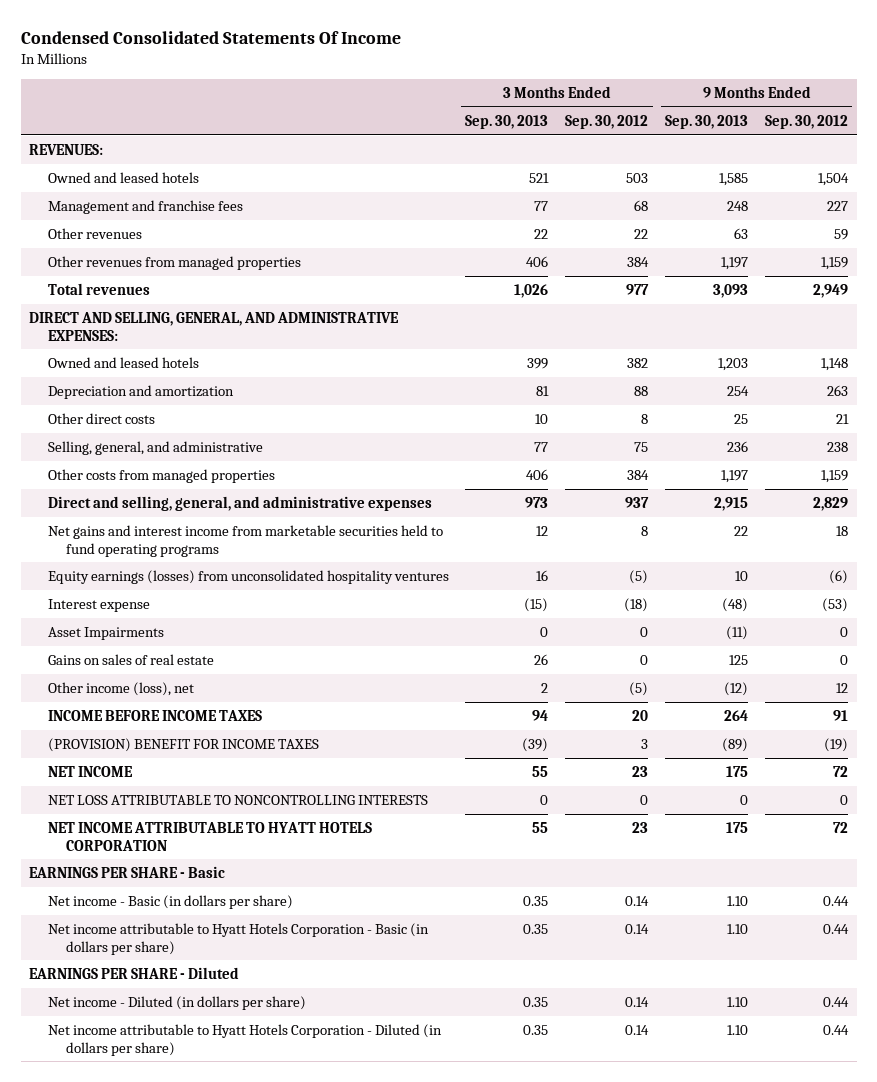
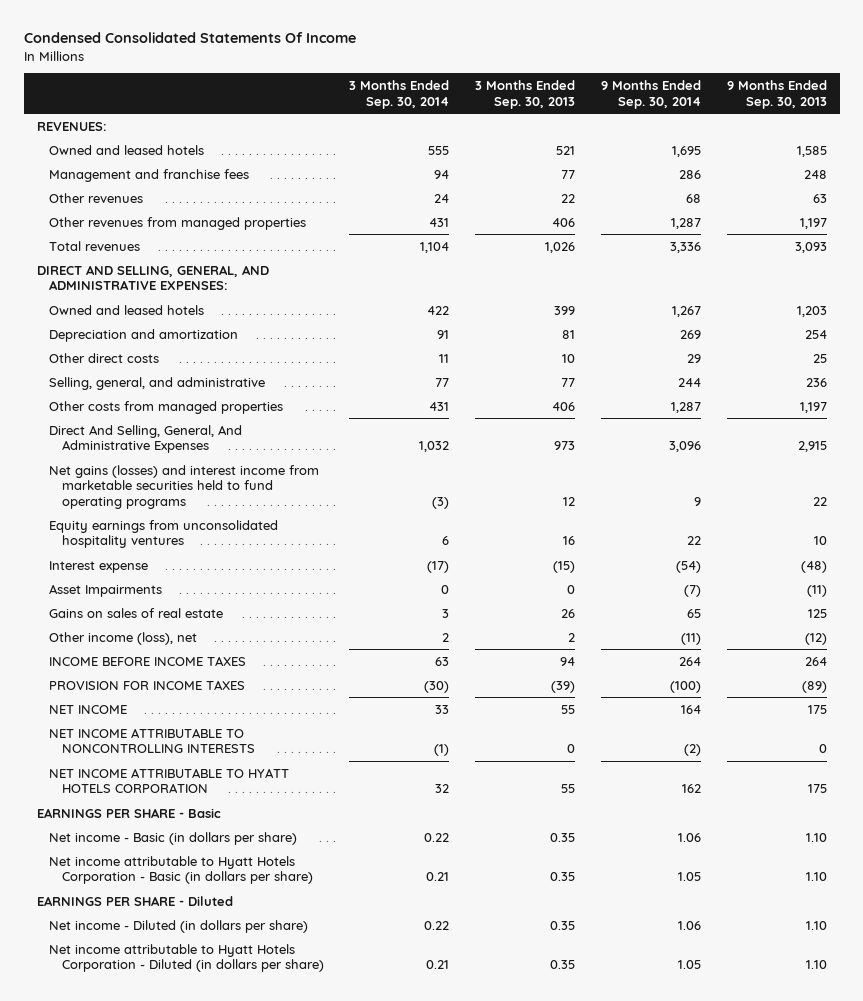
[565,114,649,129] Sep. 30, 2012 -> none
[765,114,849,129] Sep. 30, 2012 -> none
none -> [349,80,450,109] 3 Months Ended Sep. 30, 2014
none -> [600,80,701,109] 9 Months Ended Sep. 30, 2014
[47,495,432,511] Direct and selling, general, and administrative expenses -> [49,424,243,454] Direct And Selling, General, And Administrative Expenses
[47,524,443,557] Net gains and interest income from marketable securities held to fund operating programs -> [49,464,320,509] Net gains (losses) and interest income from marketable securities held to fund operating programs
[47,569,449,584] Equity earnings (losses) from unconsolidated hospitality ventures -> [49,519,279,549] Equity earnings from unconsolidated hospitality ventures
[47,737,319,752] (PROVISION) BENEFIT FOR INCOME TAXES -> [49,679,246,690] PROVISION FOR INCOME TAXES
[47,794,428,805] NET LOSS ATTRIBUTABLE TO NONCONTROLLING INTERESTS -> [49,727,255,754] NET INCOME ATTRIBUTABLE TO NONCONTROLLING INTERESTS

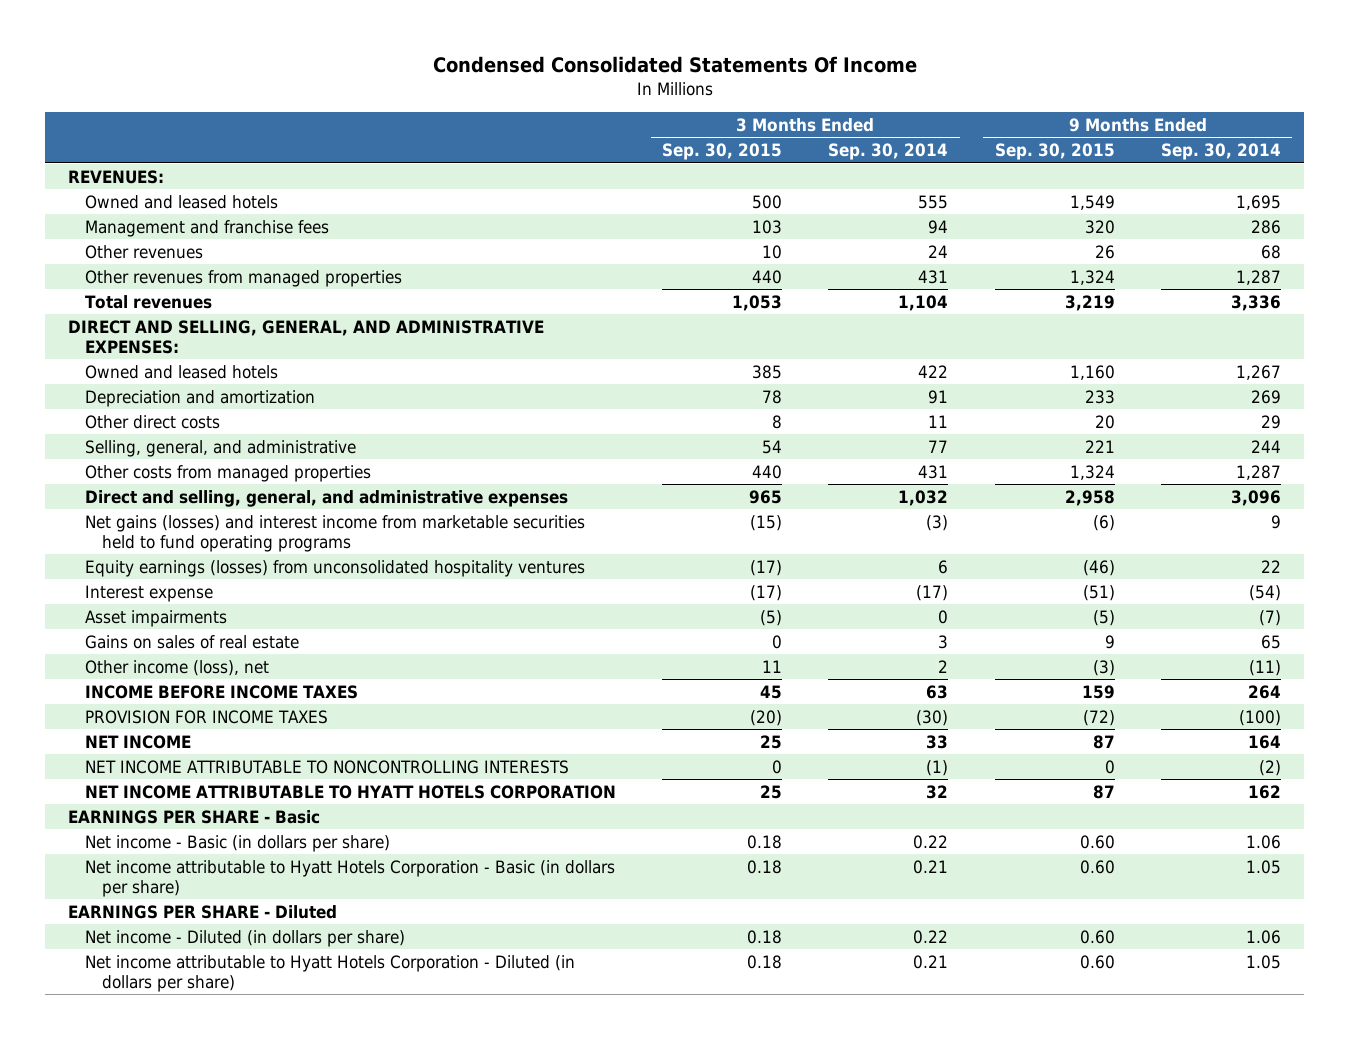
[475,80,576,109] 3 Months Ended Sep. 30, 2013 -> none
[726,80,827,109] 9 Months Ended Sep. 30, 2013 -> none
none -> [662,143,783,161] Sep. 30, 2015
none -> [994,143,1115,161] Sep. 30, 2015
[49,424,243,454] Direct And Selling, General, And Administrative Expenses -> [85,489,569,507] Direct and selling, general, and administrative expenses
[49,519,279,549] Equity earnings from unconsolidated hospitality ventures -> [85,559,586,577] Equity earnings (losses) from unconsolidated hospitality ventures
[49,583,163,597] Asset Impairments -> [85,609,228,627] Asset impairments

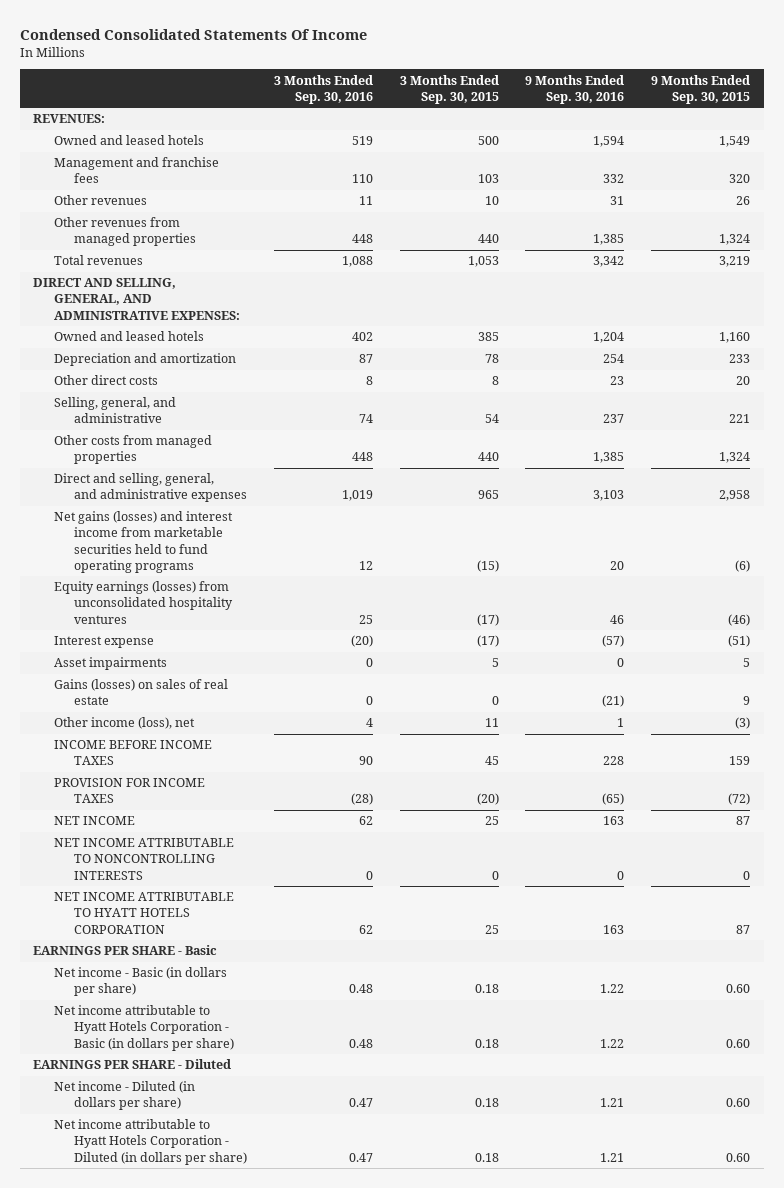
[828,143,949,161] Sep. 30, 2014 -> none
[1160,143,1281,161] Sep. 30, 2014 -> none
none -> [273,74,373,104] 3 Months Ended Sep. 30, 2016
none -> [525,74,625,104] 9 Months Ended Sep. 30, 2016
[760,609,783,626] (5) -> [491,658,499,668] 5
[1092,609,1115,626] (5) -> [743,658,751,668] 5
[85,634,300,649] Gains on sales of real estate -> [53,679,228,706] Gains (losses) on sales of real estate

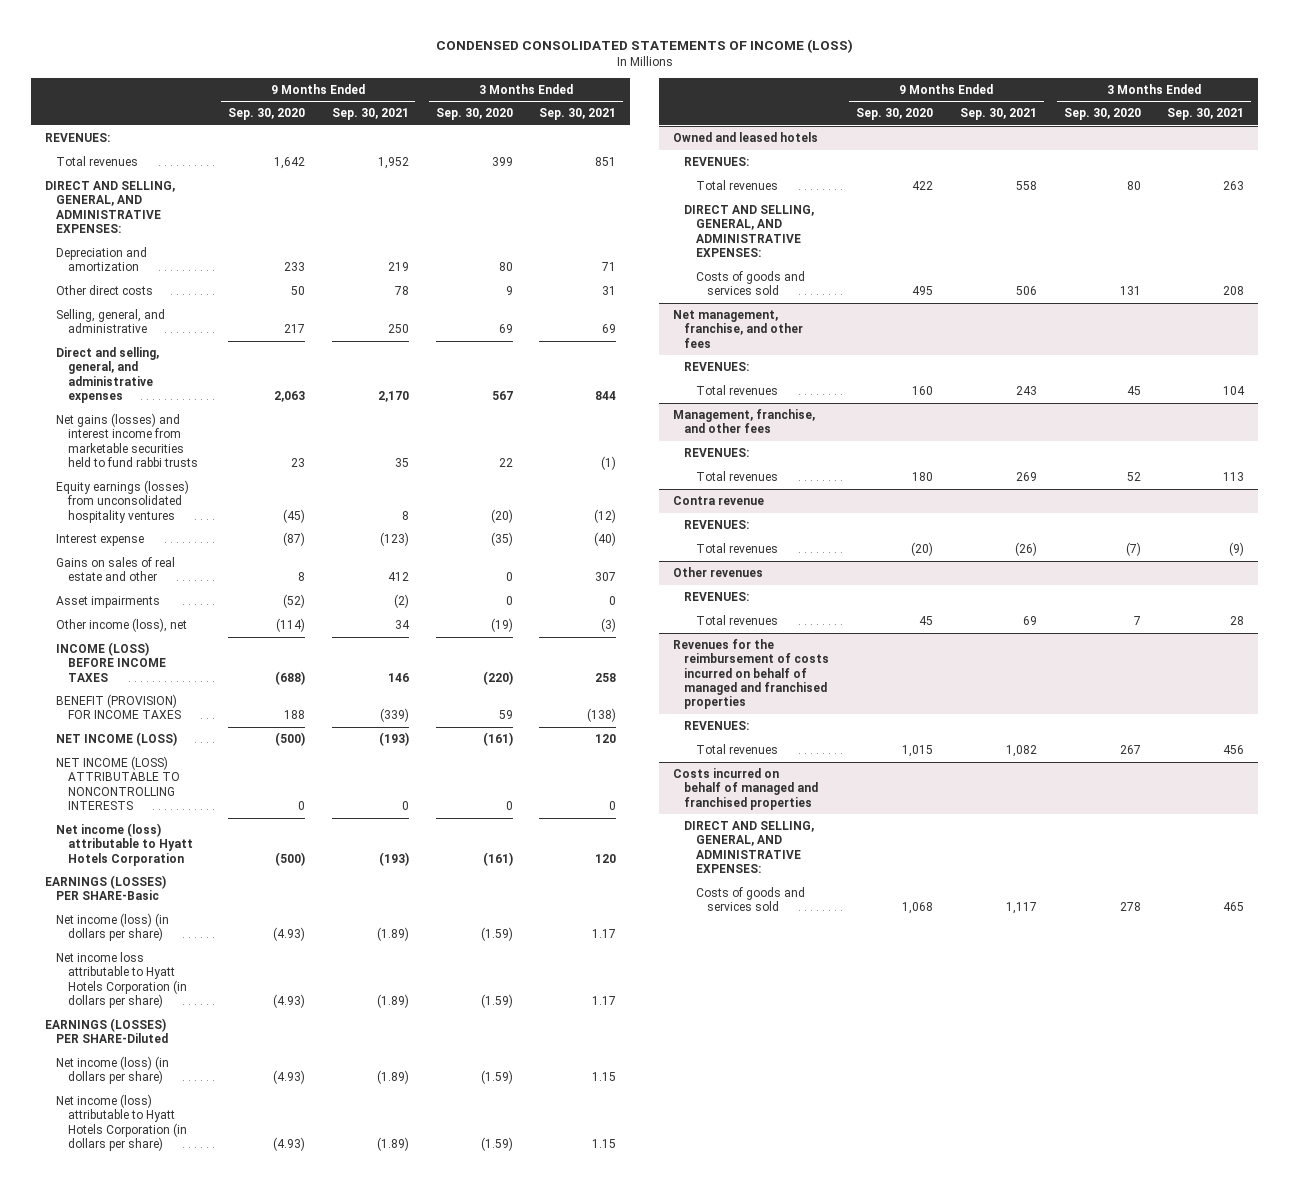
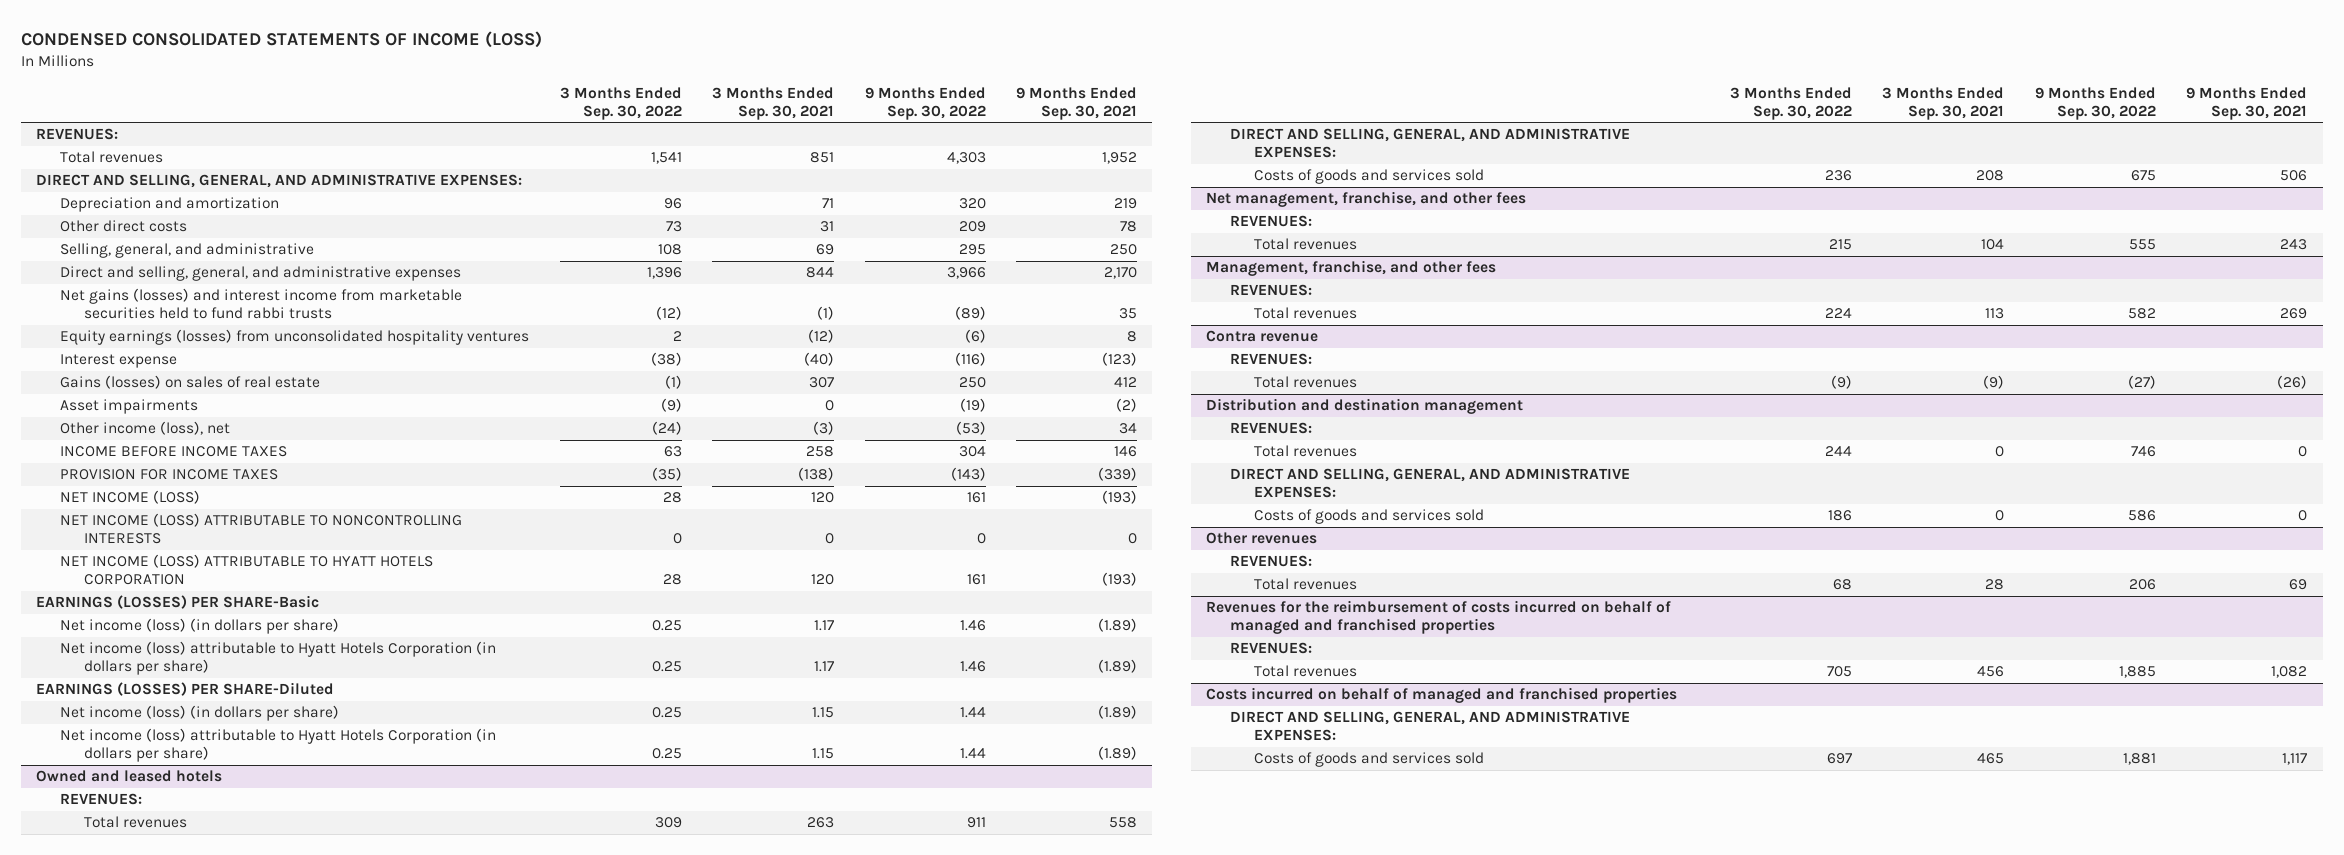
[227,108,305,121] Sep. 30, 2020 -> none
[435,108,513,121] Sep. 30, 2020 -> none
none -> [559,86,682,120] 3 Months Ended Sep. 30, 2022
none -> [864,86,986,120] 9 Months Ended Sep. 30, 2022
[56,556,176,582] Gains on sales of real estate and other -> [60,375,321,390] Gains (losses) on sales of real estate
[56,641,166,682] INCOME (LOSS) BEFORE INCOME TAXES -> [60,446,288,458] INCOME BEFORE INCOME TAXES
[56,693,181,720] BENEFIT (PROVISION) FOR INCOME TAXES -> [60,469,279,481] PROVISION FOR INCOME TAXES
[56,822,193,866] Net income (loss) attributable to Hyatt Hotels Corporation -> [60,554,434,586] NET INCOME (LOSS) ATTRIBUTABLE TO HYATT HOTELS CORPORATION
[56,951,187,1009] Net income loss attributable to Hyatt Hotels Corporation (in dollars per share) -> [60,641,497,676] Net income (loss) attributable to Hyatt Hotels Corporation (in dollars per share)
none -> [1206,398,1524,415] Distribution and destination management
none -> [1230,422,1313,435] REVENUES:
none -> [1253,445,1357,458] Total revenues
none -> [1230,468,1631,499] DIRECT AND SELLING, GENERAL, AND ADMINISTRATIVE EXPENSES:
none -> [1253,509,1484,525] Costs of goods and services sold

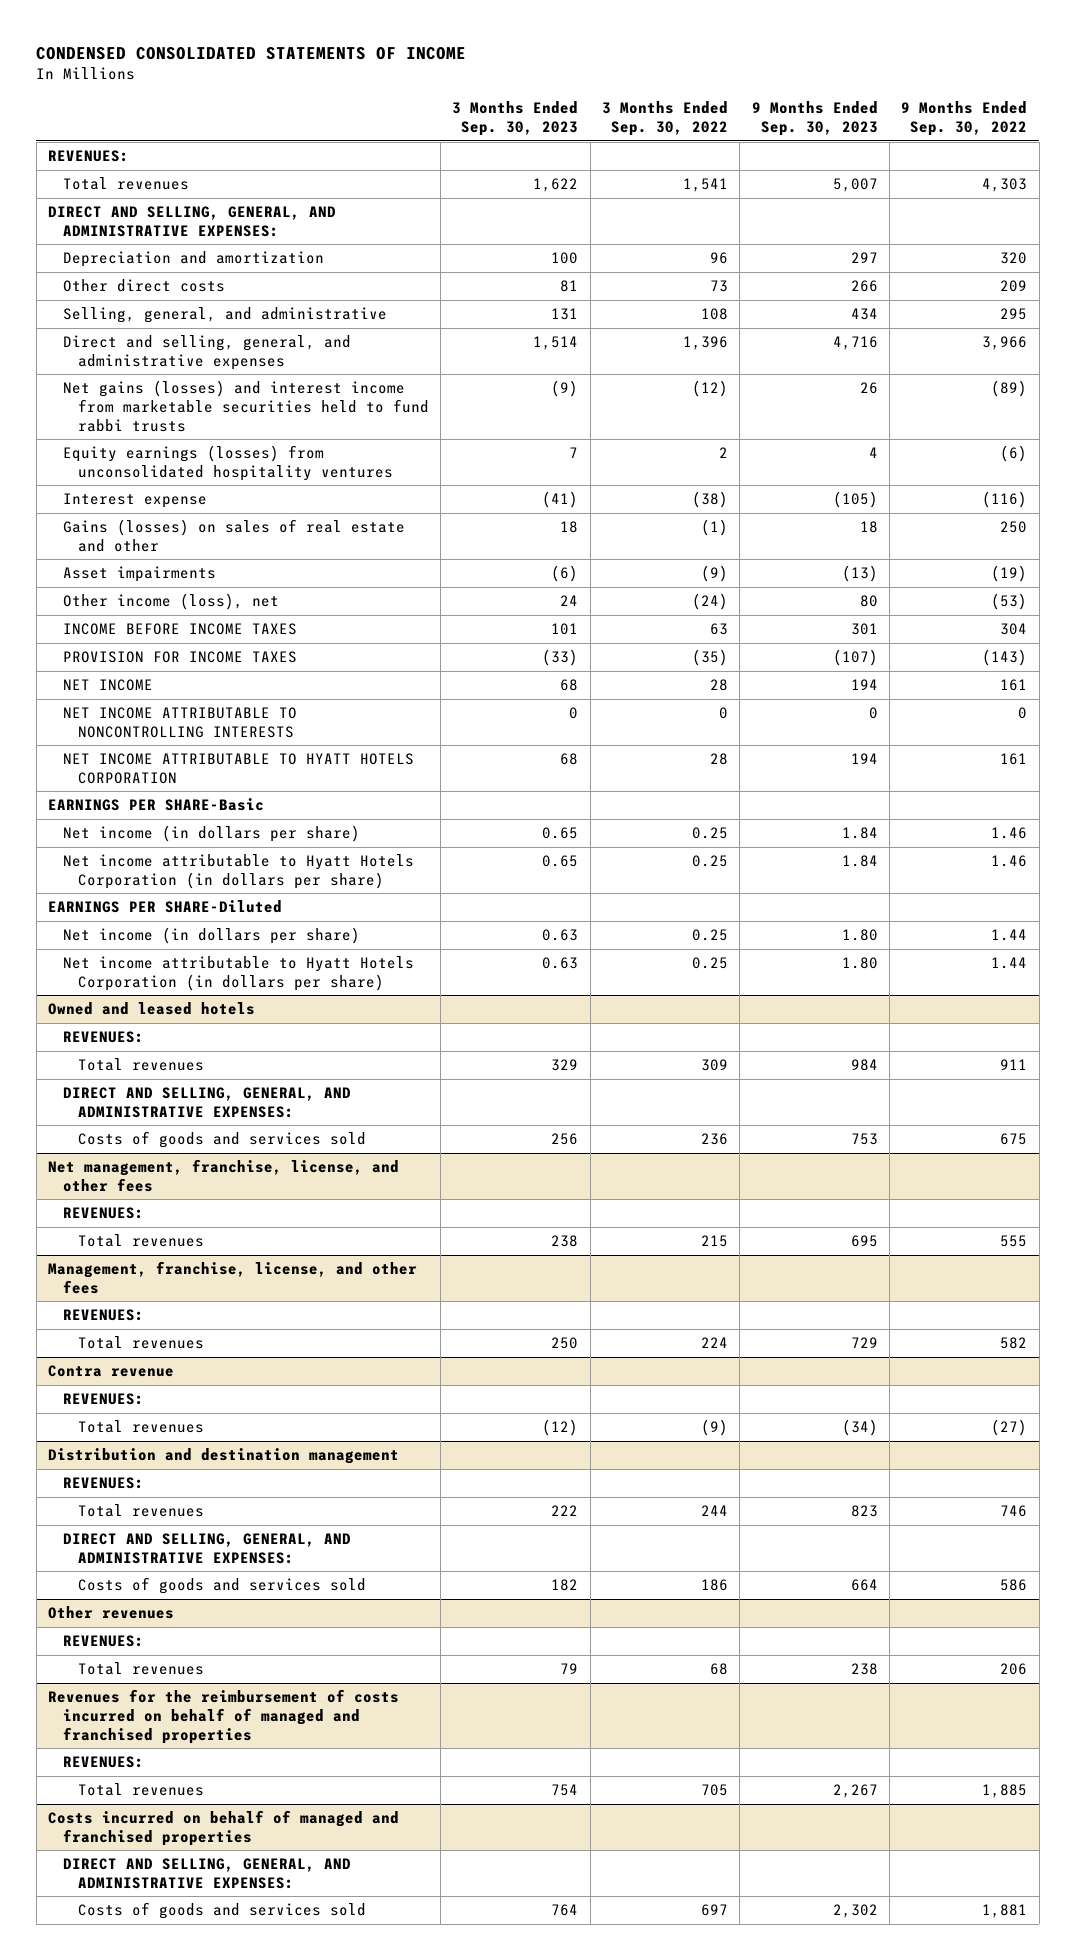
[21,31,543,49] CONDENSED CONSOLIDATED STATEMENTS OF INCOME (LOSS) -> [36,47,467,61] CONDENSED CONSOLIDATED STATEMENTS OF INCOME
[712,86,835,120] 3 Months Ended Sep. 30, 2021 -> none
[1016,86,1138,120] 9 Months Ended Sep. 30, 2021 -> none
none -> [452,101,579,137] 3 Months Ended Sep. 30, 2023
none -> [751,101,878,137] 9 Months Ended Sep. 30, 2023
[60,375,321,390] Gains (losses) on sales of real estate -> [62,518,405,552] Gains (losses) on sales of real estate and other
[60,490,201,505] NET INCOME (LOSS) -> [62,678,153,691] NET INCOME
[60,513,463,545] NET INCOME (LOSS) ATTRIBUTABLE TO NONCONTROLLING INTERESTS -> [62,706,297,738] NET INCOME ATTRIBUTABLE TO NONCONTROLLING INTERESTS
[60,554,434,586] NET INCOME (LOSS) ATTRIBUTABLE TO HYATT HOTELS CORPORATION -> [62,752,414,784] NET INCOME ATTRIBUTABLE TO HYATT HOTELS CORPORATION
[36,595,320,610] EARNINGS (LOSSES) PER SHARE-Basic -> [47,797,264,811] EARNINGS PER SHARE-Basic
[60,618,340,635] Net income (loss) (in dollars per share) -> [62,824,360,842] Net income (in dollars per share)
[60,641,497,676] Net income (loss) attributable to Hyatt Hotels Corporation (in dollars per share) -> [62,853,414,889] Net income attributable to Hyatt Hotels Corporation (in dollars per share)
[36,682,335,697] EARNINGS (LOSSES) PER SHARE-Diluted -> [47,899,282,913] EARNINGS PER SHARE-Diluted
[60,705,340,722] Net income (loss) (in dollars per share) -> [62,926,360,944] Net income (in dollars per share)
[60,728,497,763] Net income (loss) attributable to Hyatt Hotels Corporation (in dollars per share) -> [62,955,414,991] Net income attributable to Hyatt Hotels Corporation (in dollars per share)
[1206,191,1527,208] Net management, franchise, and other fees -> [47,1158,399,1192] Net management, franchise, license, and other fees
[1206,260,1497,277] Management, franchise, and other fees -> [47,1260,417,1294] Management, franchise, license, and other fees

